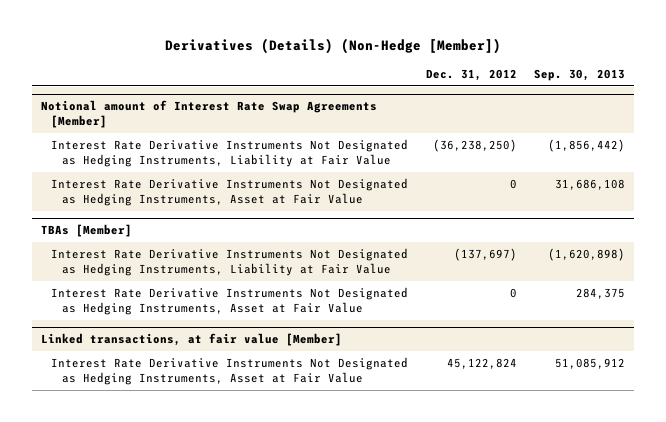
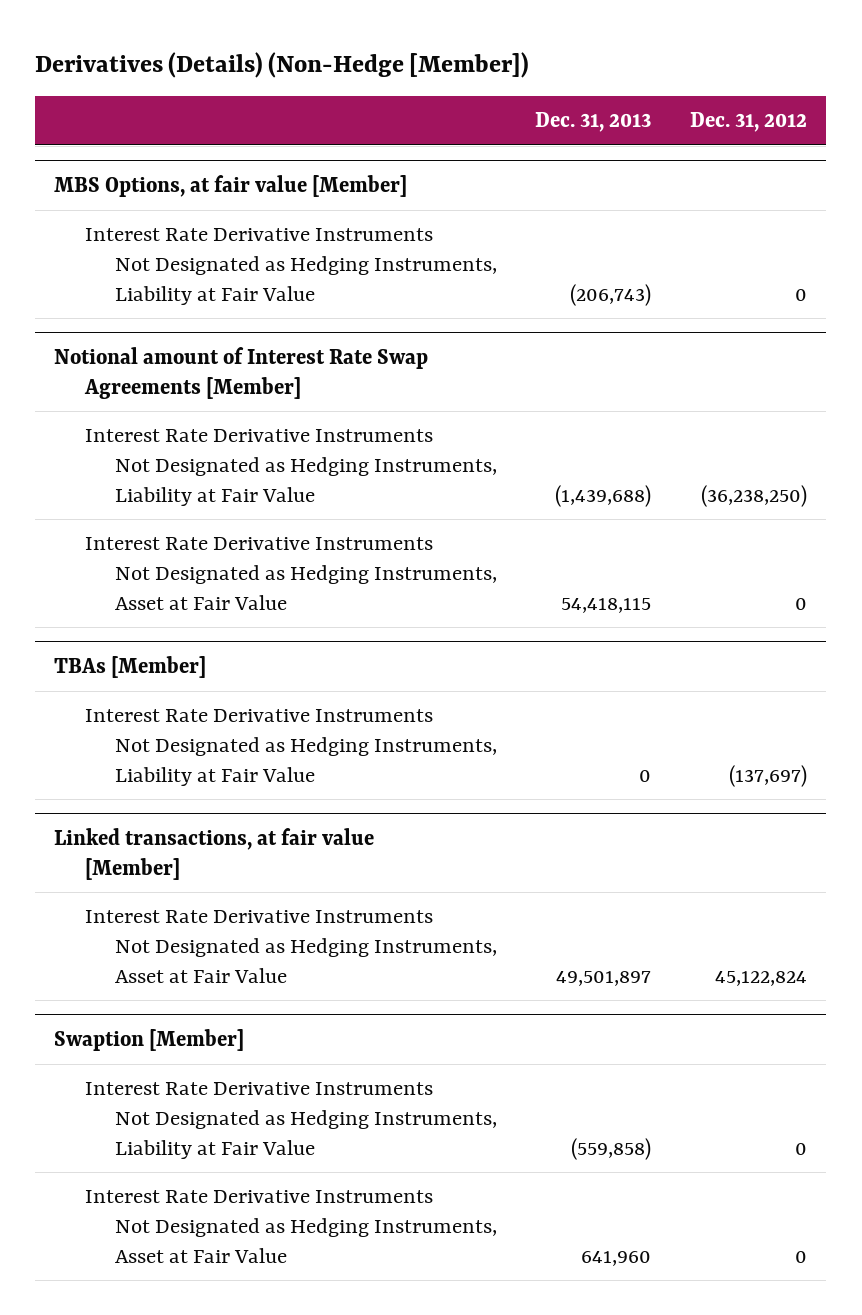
[534,68,626,81] Sep. 30, 2013 -> none
none -> [535,112,652,133] Dec. 31, 2013
none -> [54,175,408,198] MBS Options, at fair value [Member]
none -> [84,228,497,305] Interest Rate Derivative Instruments Not Designated as Hedging Instruments, Liability at Fair Value
[51,286,409,315] Interest Rate Derivative Instruments Not Designated as Hedging Instruments, Asset at Fair Value -> none
none -> [54,1029,245,1052] Swaption [Member]
none -> [84,1082,497,1159] Interest Rate Derivative Instruments Not Designated as Hedging Instruments, Liability at Fair Value
none -> [84,1190,497,1263] Interest Rate Derivative Instruments Not Designated as Hedging Instruments, Asset at Fair Value

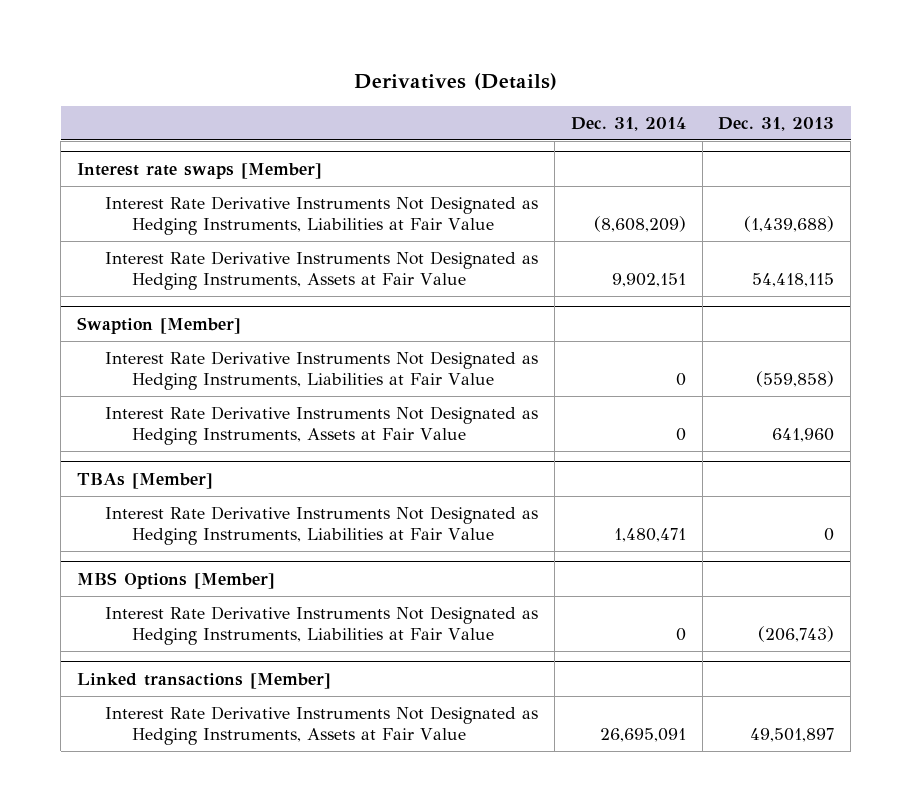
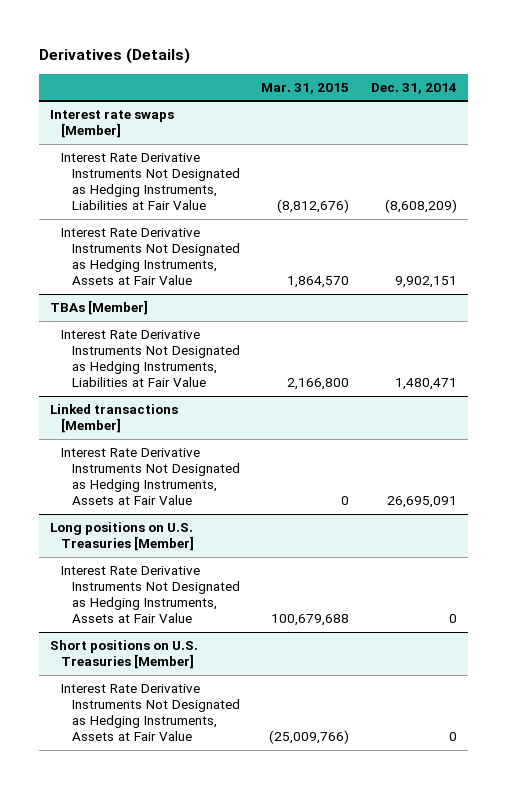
[718,116,835,131] Dec. 31, 2013 -> none
none -> [261,83,350,95] Mar. 31, 2015
[77,316,242,334] Swaption [Member] -> none
[104,351,538,391] Interest Rate Derivative Instruments Not Designated as Hedging Instruments, Liabilities at Fair Value -> none
[104,406,538,446] Interest Rate Derivative Instruments Not Designated as Hedging Instruments, Assets at Fair Value -> none
[77,571,276,589] MBS Options [Member] -> none
[104,606,538,646] Interest Rate Derivative Instruments Not Designated as Hedging Instruments, Liabilities at Fair Value -> none
none -> [50,522,194,552] Long positions on U.S. Treasuries [Member]
none -> [60,566,240,624] Interest Rate Derivative Instruments Not Designated as Hedging Instruments, Assets at Fair Value
none -> [50,640,199,670] Short positions on U.S. Treasuries [Member]
none -> [60,684,240,742] Interest Rate Derivative Instruments Not Designated as Hedging Instruments, Assets at Fair Value

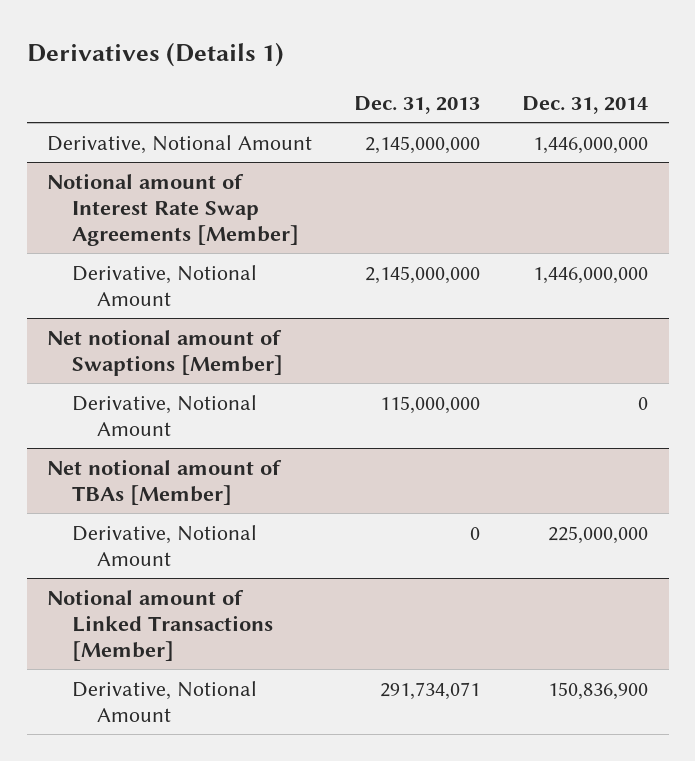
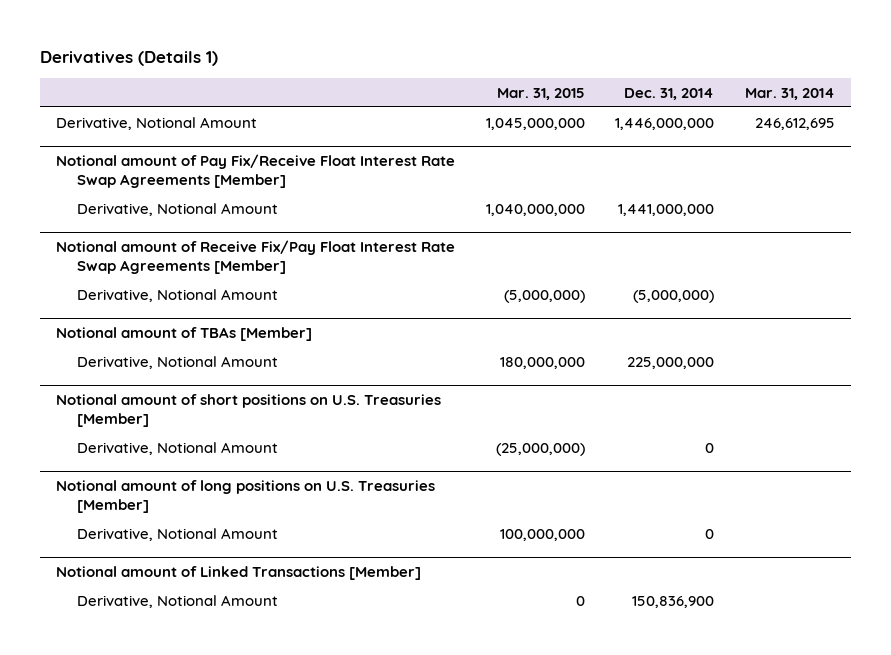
[354,95,481,114] Dec. 31, 2013 -> none
none -> [496,87,585,100] Mar. 31, 2015
none -> [745,87,836,100] Mar. 31, 2014
[47,172,300,246] Notional amount of Interest Rate Swap Agreements [Member] -> [55,154,455,189] Notional amount of Pay Fix/Receive Float Interest Rate Swap Agreements [Member]
[532,266,648,284] 1,446,000,000 -> [618,203,715,216] 1,441,000,000
[47,328,284,376] Net notional amount of Swaptions [Member] -> [55,240,455,275] Notional amount of Receive Fix/Pay Float Interest Rate Swap Agreements [Member]
[637,396,648,410] 0 -> [633,289,715,303] (5,000,000)
[47,458,283,505] Net notional amount of TBAs [Member] -> [55,327,312,342] Notional amount of TBAs [Member]
none -> [55,394,441,428] Notional amount of short positions on U.S. Treasuries [Member]
none -> [77,441,279,455] Derivative, Notional Amount
none -> [55,480,435,514] Notional amount of long positions on U.S. Treasuries [Member]
none -> [77,527,279,541] Derivative, Notional Amount

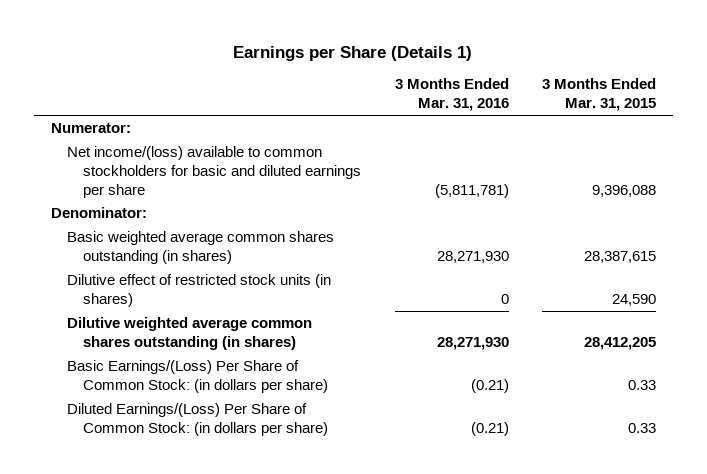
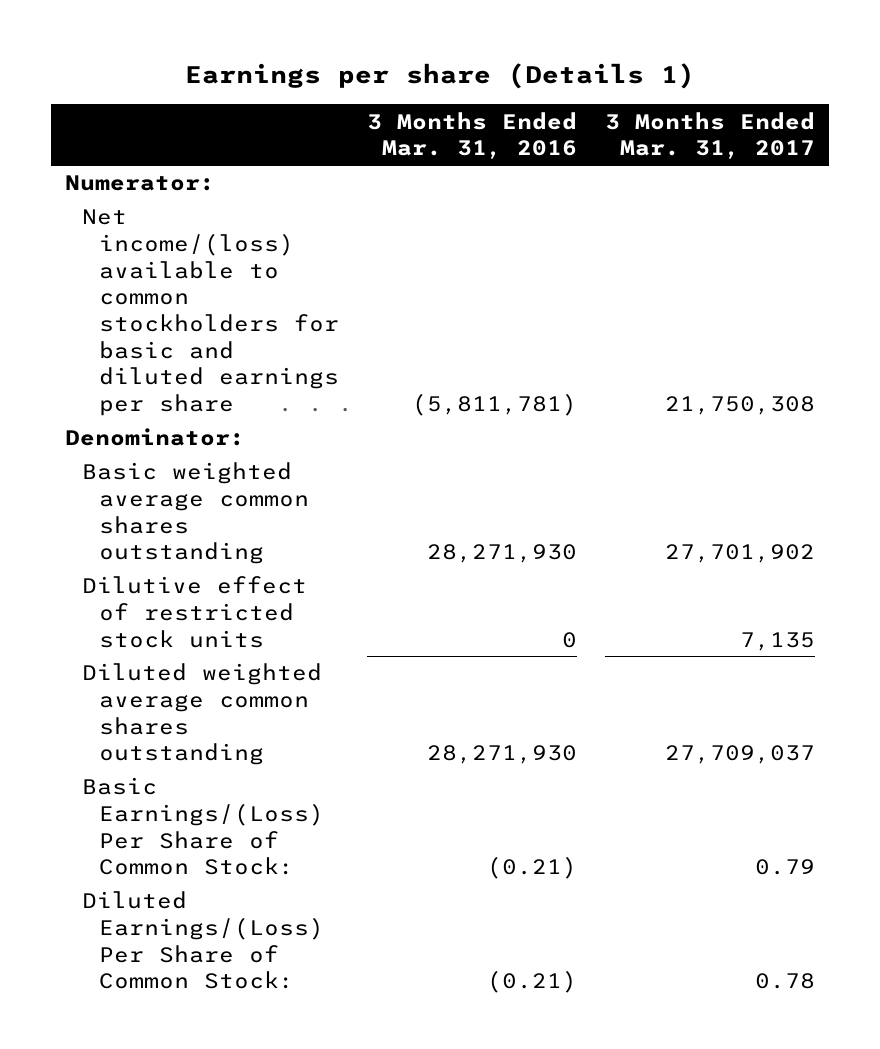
[233,45,473,61] Earnings per Share (Details 1) -> [184,63,695,90] Earnings per share (Details 1)
[541,78,656,112] 3 Months Ended Mar. 31, 2015 -> none
none -> [605,111,816,160] 3 Months Ended Mar. 31, 2017
[67,230,335,264] Basic weighted average common shares outstanding (in shares) -> [81,462,310,565] Basic weighted average common shares outstanding
[67,273,332,307] Dilutive effect of restricted stock units (in shares) -> [81,576,307,648] Dilutive effect of restricted stock units
[67,316,313,350] Dilutive weighted average common shares outstanding (in shares) -> [81,663,322,766] Diluted weighted average common shares outstanding
[67,359,329,393] Basic Earnings/(Loss) Per Share of Common Stock: (in dollars per share) -> [81,777,325,876] Basic Earnings/(Loss) Per Share of Common Stock:
[67,402,329,436] Diluted Earnings/(Loss) Per Share of Common Stock: (in dollars per share) -> [81,891,325,990] Diluted Earnings/(Loss) Per Share of Common Stock:

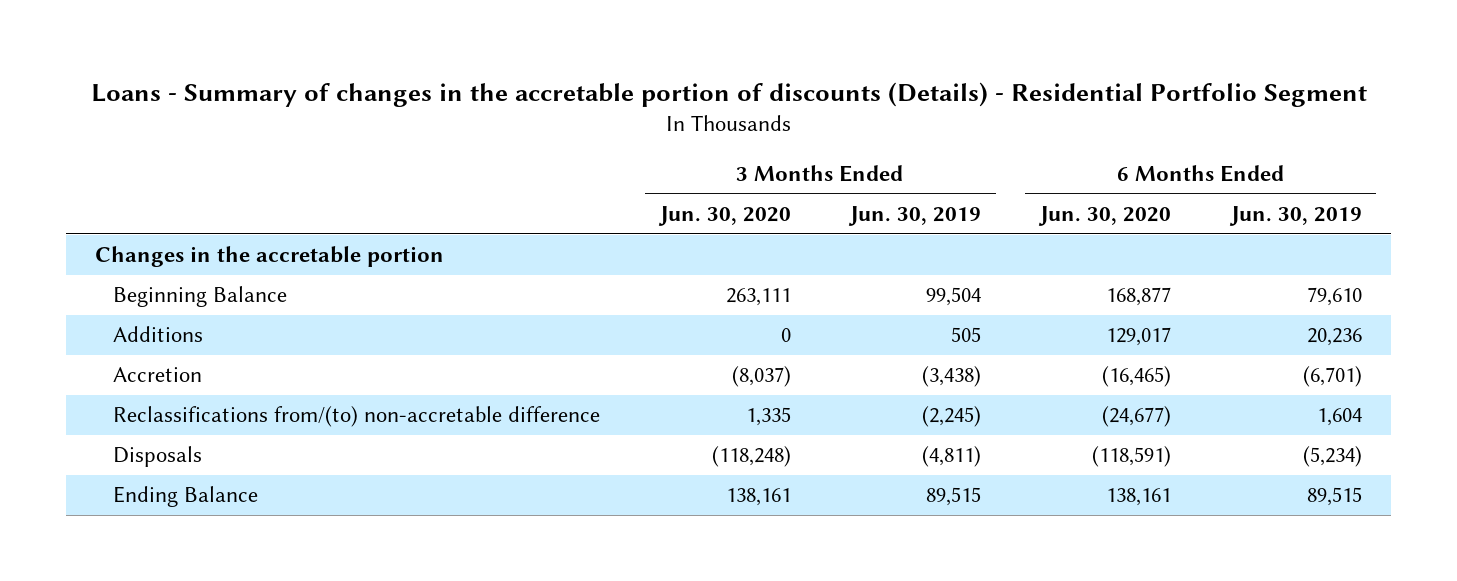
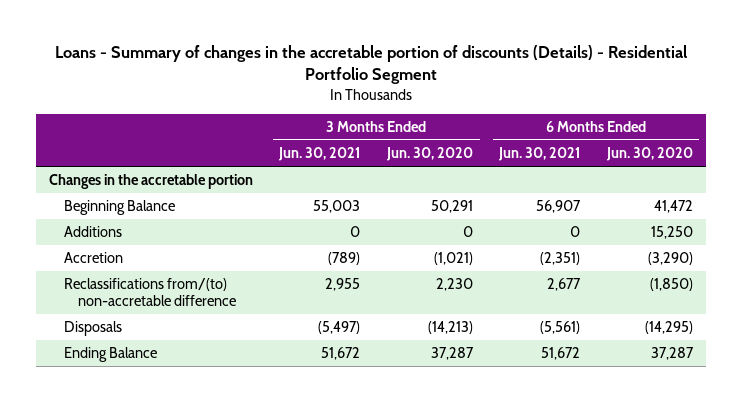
[848,205,982,226] Jun. 30, 2019 -> none
[1228,205,1362,226] Jun. 30, 2019 -> none
none -> [278,147,361,162] Jun. 30, 2021
none -> [498,147,581,162] Jun. 30, 2021
[725,288,791,307] 263,111 -> [430,200,473,214] 50,291
[1106,287,1172,307] 168,877 -> [653,200,693,214] 41,472
[1106,327,1172,347] 129,017 -> [650,226,693,240] 15,250
[731,366,791,388] (8,037) -> [433,252,473,266] (1,021)
[1102,366,1172,388] (16,465) -> [647,252,693,266] (3,290)
[745,407,791,427] 1,335 -> [435,278,473,292] 2,230
[1102,406,1172,428] (24,677) -> [649,278,693,292] (1,850)
[711,446,791,468] (118,248) -> [427,321,473,335] (14,213)
[1092,446,1172,468] (118,591) -> [644,321,693,335] (14,295)
[725,488,791,507] 138,161 -> [430,347,474,361] 37,287
[1106,488,1172,507] 138,161 -> [650,347,694,361] 37,287

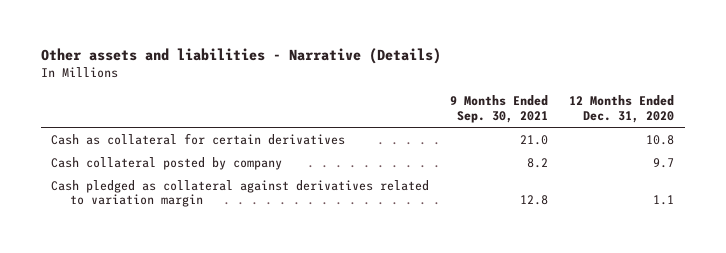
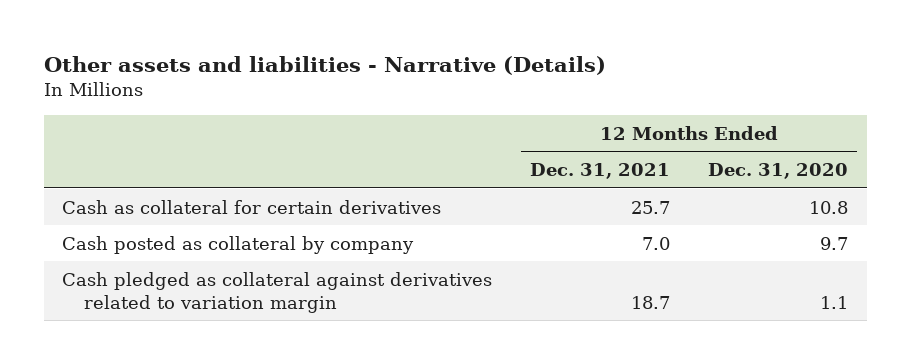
[450,95,549,123] 9 Months Ended Sep. 30, 2021 -> none
none -> [530,163,671,180] Dec. 31, 2021
[51,156,283,170] Cash collateral posted by company -> [62,235,415,254] Cash posted as collateral by company

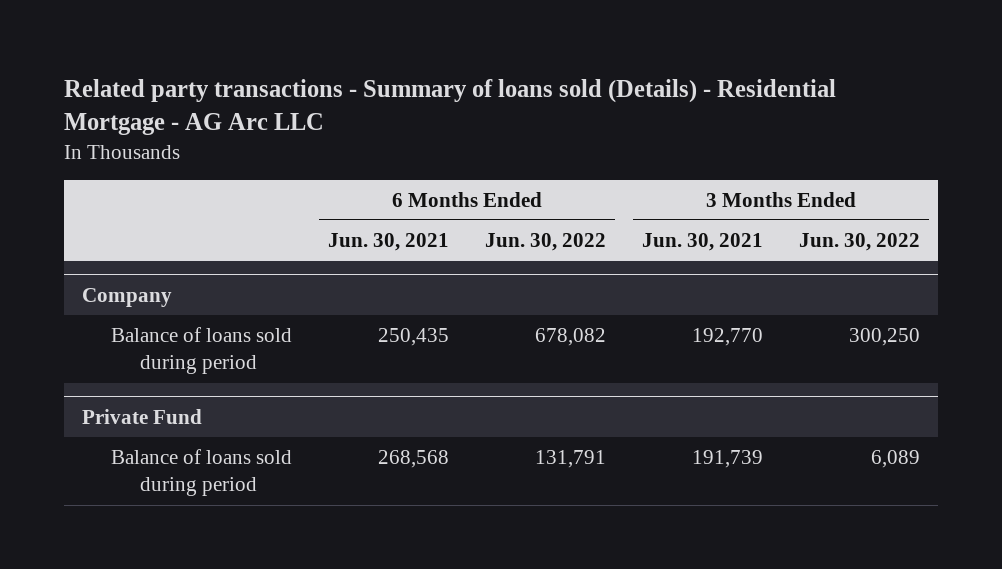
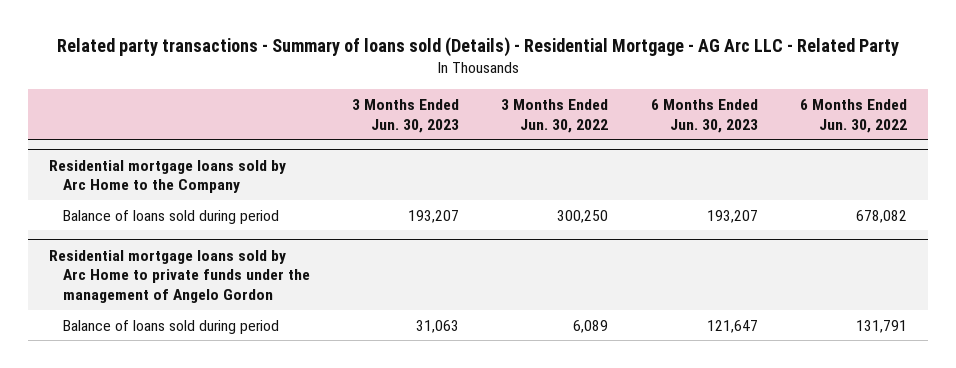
[64,79,837,135] Related party transactions - Summary of loans sold (Details) - Residential Mortgage - AG Arc LLC -> [56,37,899,58] Related party transactions - Summary of loans sold (Details) - Residential Mortgage - AG Arc LLC - Related Party
[328,232,450,251] Jun. 30, 2021 -> none
[642,232,764,251] Jun. 30, 2021 -> none
none -> [352,98,460,133] 3 Months Ended Jun. 30, 2023
none -> [650,98,758,133] 6 Months Ended Jun. 30, 2023
[82,287,173,307] Company -> [49,159,287,194] Residential mortgage loans sold by Arc Home to the Company
[82,408,203,424] Private Fund -> [49,249,311,304] Residential mortgage loans sold by Arc Home to private funds under the management of Angelo Gordon

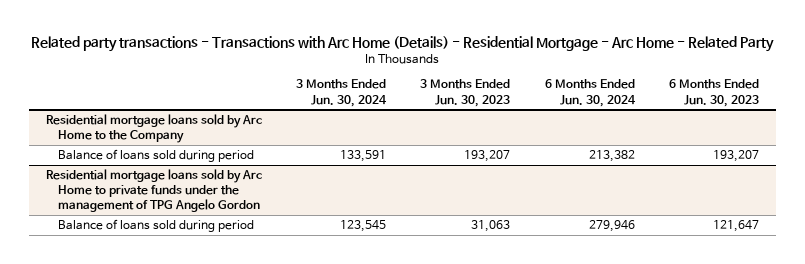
[56,37,899,58] Related party transactions - Summary of loans sold (Details) - Residential Mortgage - AG Arc LLC - Related Party -> [31,35,775,52] Related party transactions - Transactions with Arc Home (Details) - Residential Mortgage - Arc Home - Related Party
[501,98,609,133] 3 Months Ended Jun. 30, 2022 -> none
[799,98,907,133] 6 Months Ended Jun. 30, 2022 -> none
none -> [296,79,388,107] 3 Months Ended Jun. 30, 2024
none -> [544,79,636,107] 6 Months Ended Jun. 30, 2024
[49,249,311,304] Residential mortgage loans sold by Arc Home to private funds under the management of Angelo Gordon -> [45,169,262,213] Residential mortgage loans sold by Arc Home to private funds under the management of TPG Angelo Gordon

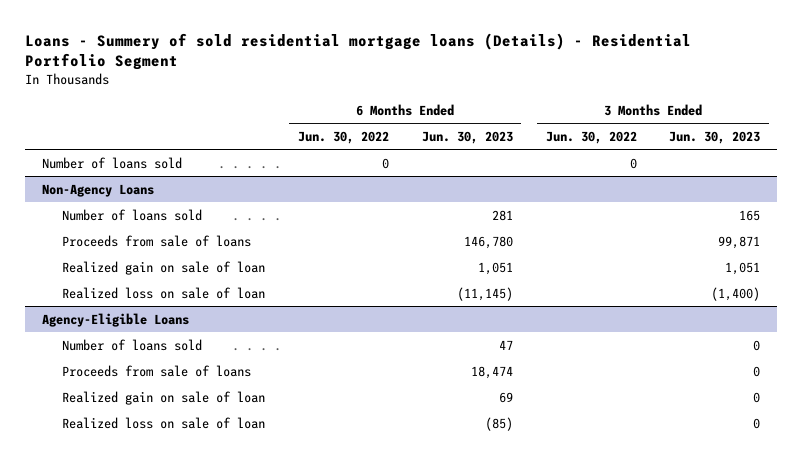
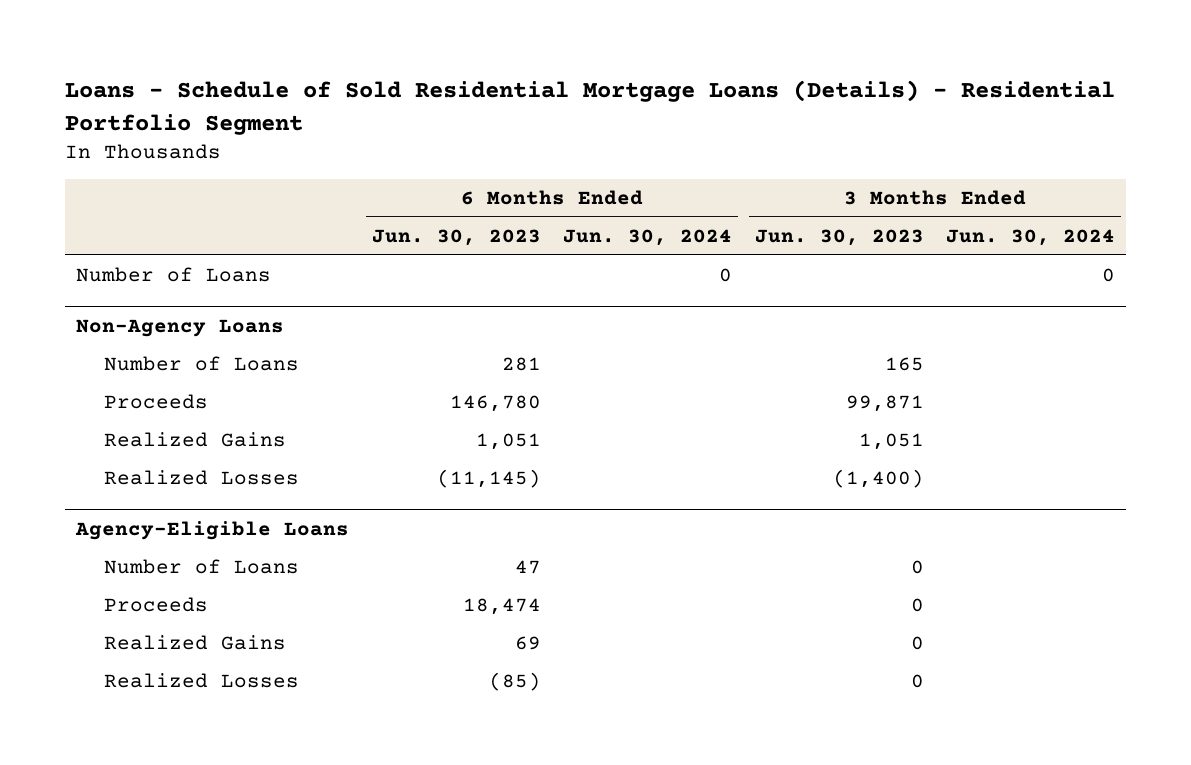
[25,32,692,71] Loans - Summery of sold residential mortgage loans (Details) - Residential Portfolio Segment -> [64,80,1115,135] Loans - Schedule of Sold Residential Mortgage Loans (Details) - Residential Portfolio Segment
[297,131,389,145] Jun. 30, 2022 -> none
[545,131,637,145] Jun. 30, 2022 -> none
none -> [563,228,733,246] Jun. 30, 2024
none -> [946,228,1116,246] Jun. 30, 2024
[41,156,182,169] Number of loans sold -> [76,267,272,283] Number of Loans
[61,208,202,221] Number of loans sold -> [104,356,300,372] Number of Loans
[61,234,251,247] Proceeds from sale of loans -> [104,394,209,410] Proceeds
[61,260,265,275] Realized gain on sale of loan -> [104,432,287,448] Realized Gains
[61,286,265,299] Realized loss on sale of loan -> [104,470,300,486] Realized Losses
[61,338,202,351] Number of loans sold -> [104,559,300,575] Number of Loans
[61,364,251,377] Proceeds from sale of loans -> [104,597,209,613] Proceeds
[61,390,265,405] Realized gain on sale of loan -> [104,635,287,651] Realized Gains
[61,416,265,429] Realized loss on sale of loan -> [104,673,300,689] Realized Losses

